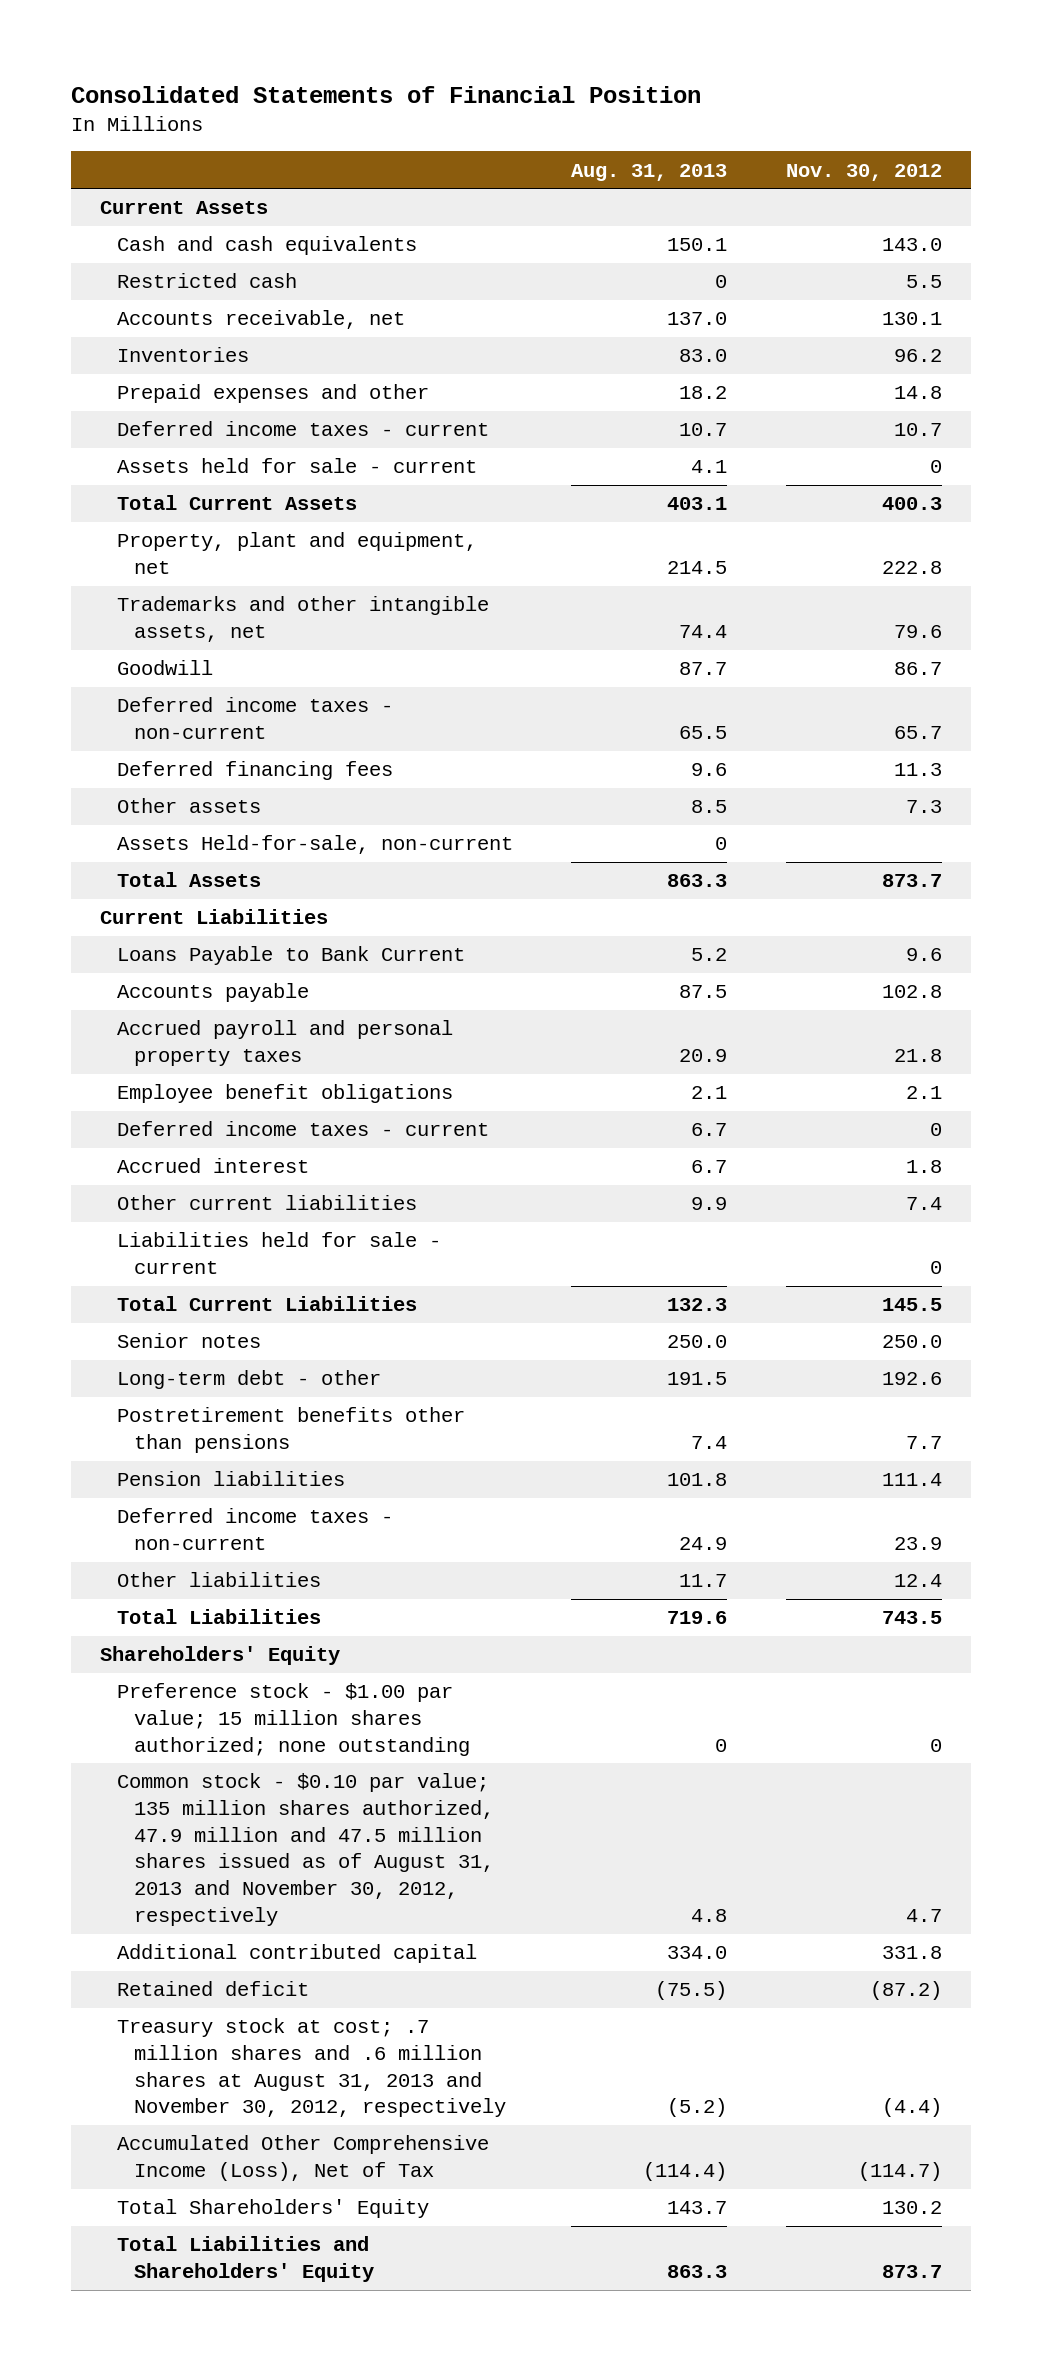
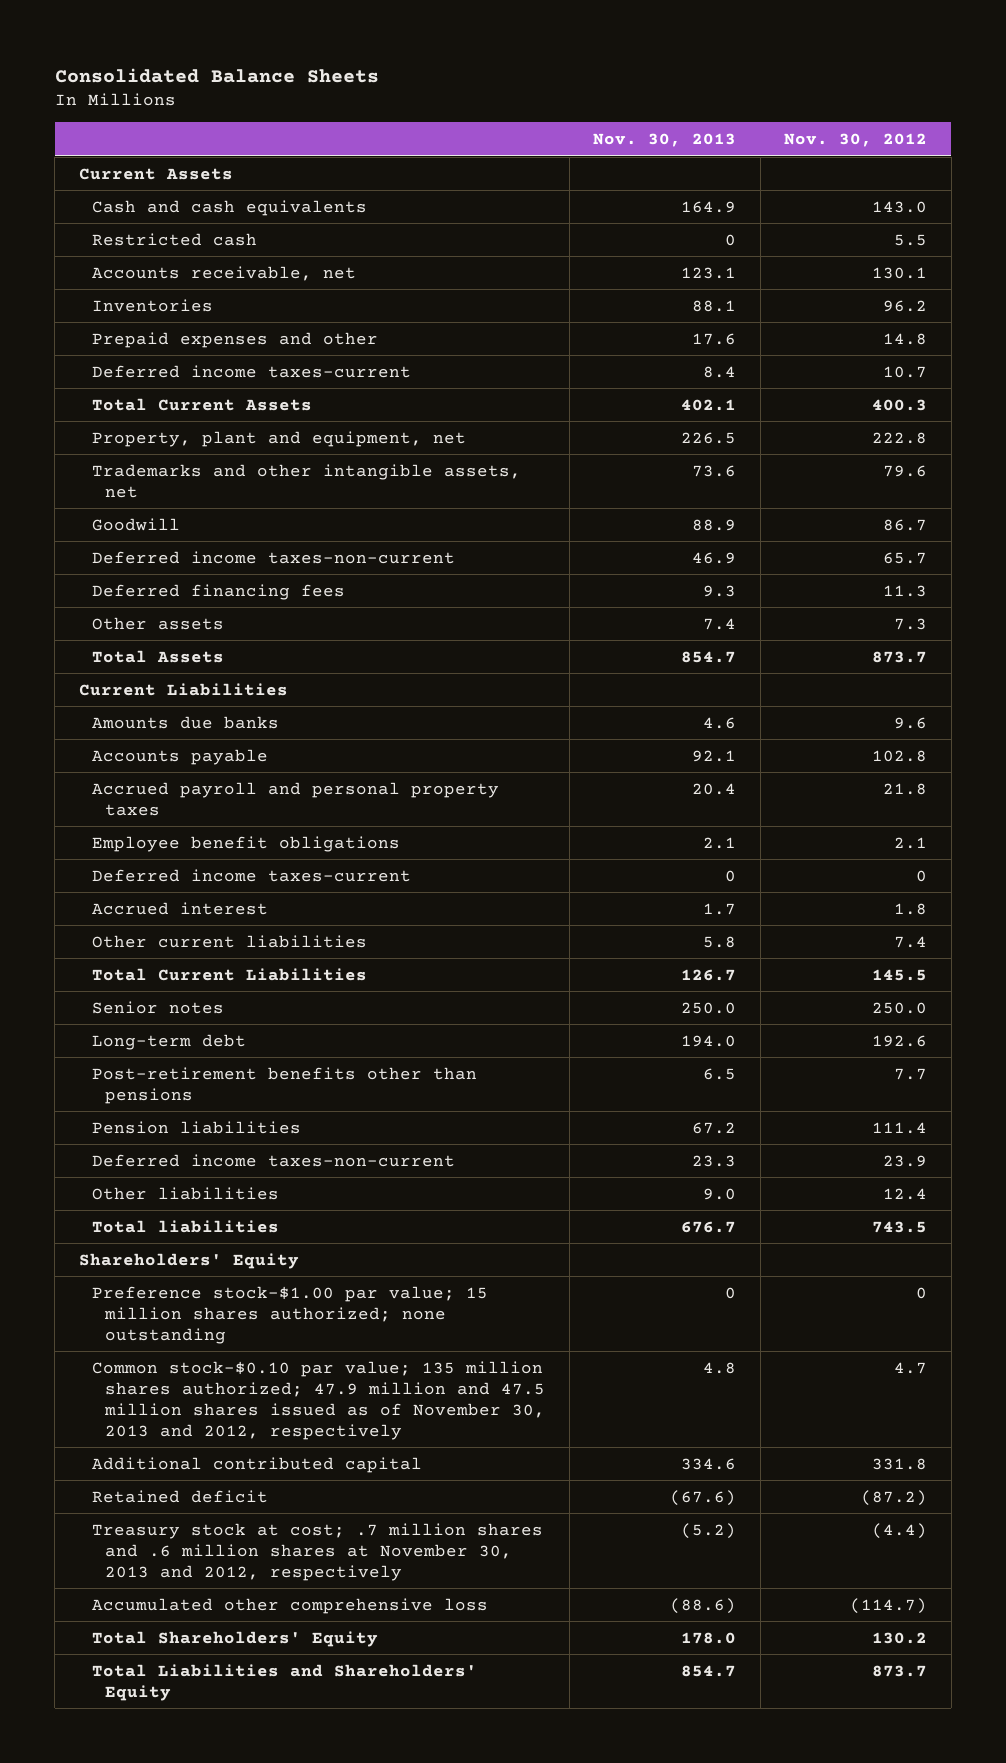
[70,85,701,103] Consolidated Statements of Financial Position -> [54,67,379,83] Consolidated Balance Sheets
[571,163,728,181] Aug. 31, 2013 -> none
none -> [593,133,737,148] Nov. 30, 2013
[117,458,478,474] Assets held for sale - current -> none
[117,421,490,437] Deferred income taxes - current -> [91,364,411,378] Deferred income taxes-current
[117,697,394,739] Deferred income taxes - non-current -> [91,550,455,564] Deferred income taxes-non-current
[117,835,514,855] Assets Held-for-sale, non-current -> none
[117,946,466,966] Loans Payable to Bank Current -> [91,715,279,729] Amounts due banks
[117,1121,490,1137] Deferred income taxes - current -> [91,868,411,882] Deferred income taxes-current
[117,1232,442,1274] Liabilities held for sale - current -> none
[117,1370,382,1390] Long-term debt - other -> [91,1033,246,1050] Long-term debt
[117,1407,466,1453] Postretirement benefits other than pensions -> [91,1066,477,1104] Post-retirement benefits other than pensions
[117,1508,394,1550] Deferred income taxes - non-current -> [91,1153,455,1167] Deferred income taxes-non-current
[117,1609,322,1625] Total Liabilities -> [91,1219,279,1233] Total liabilities
[117,1683,471,1756] Preference stock - $1.00 par value; 15 million shares authorized; none outstanding -> [91,1285,488,1344] Preference stock-$1.00 par value; 15 million shares authorized; none outstanding
[117,1773,495,1927] Common stock - $0.10 par value; 135 million shares authorized, 47.9 million and 47.5 million shares issued as of August 31, 2013 and November 30, 2012, respectively -> [91,1360,546,1440] Common stock-$0.10 par value; 135 million shares authorized; 47.9 million and 47.5 million shares issued as of November 30, 2013 and 2012, respectively
[117,2018,507,2118] Treasury stock at cost; .7 million shares and .6 million shares at August 31, 2013 and November 30, 2012, respectively -> [91,1522,543,1581] Treasury stock at cost; .7 million shares and .6 million shares at November 30, 2013 and 2012, respectively
[117,2135,490,2181] Accumulated Other Comprehensive Income (Loss), Net of Tax -> [91,1597,488,1614] Accumulated other comprehensive loss

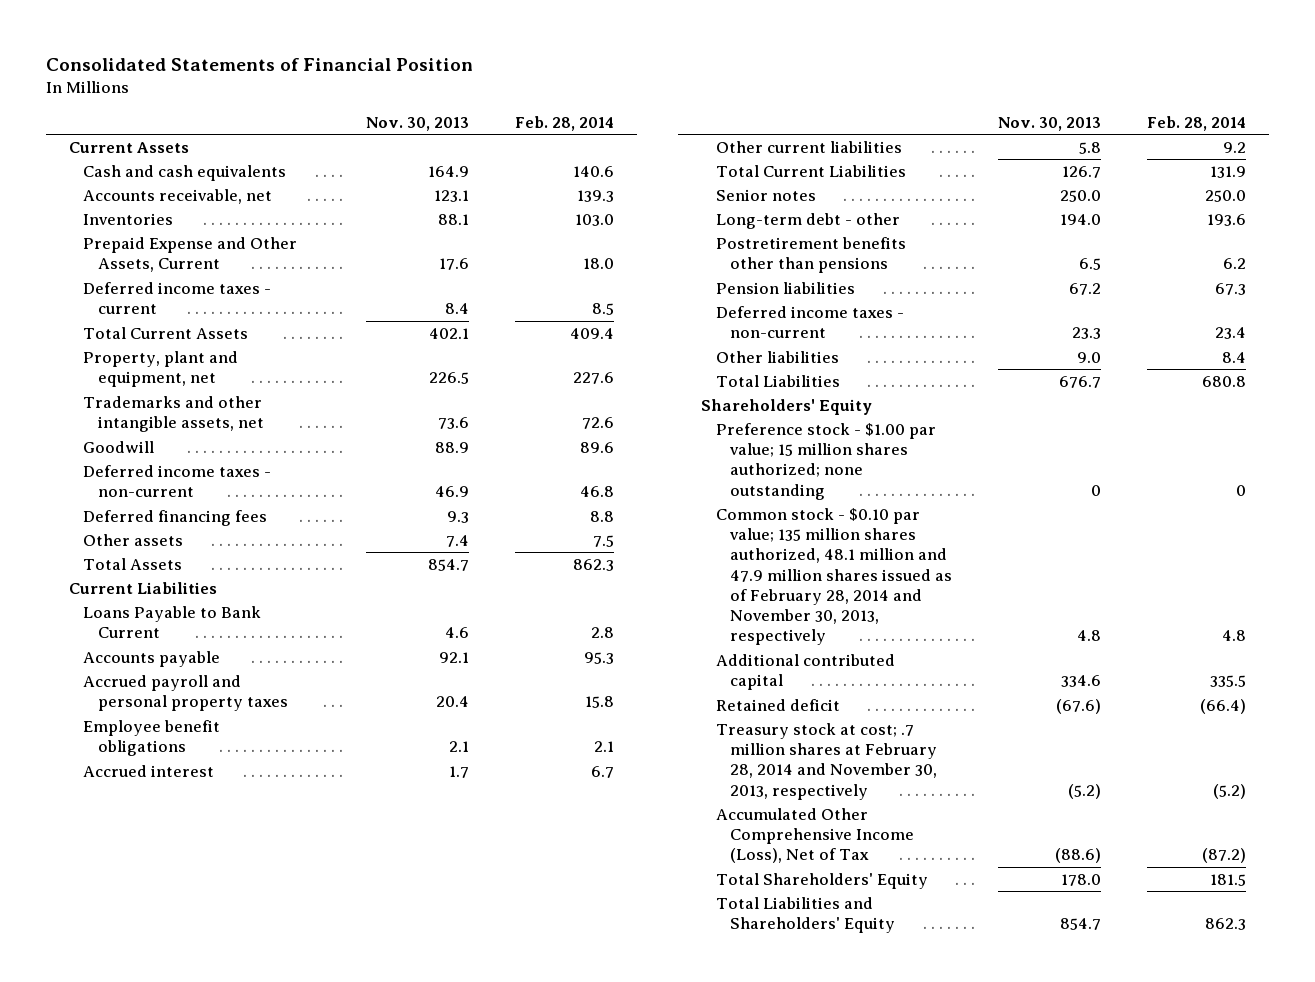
[54,67,379,83] Consolidated Balance Sheets -> [45,58,473,72] Consolidated Statements of Financial Position
[784,133,928,148] Nov. 30, 2012 -> none
none -> [515,115,615,131] Feb. 28, 2014
[91,232,257,246] Restricted cash -> none
[91,331,378,348] Prepaid expenses and other -> [83,236,298,273] Prepaid Expense and Other Assets, Current
[91,364,411,378] Deferred income taxes-current -> [83,281,272,315] Deferred income taxes - current
[91,550,455,564] Deferred income taxes-non-current -> [83,464,272,498] Deferred income taxes - non-current
[91,715,279,729] Amounts due banks -> [83,605,262,639] Loans Payable to Bank Current
[91,868,411,882] Deferred income taxes-current -> none
[91,1033,246,1050] Long-term debt -> [715,212,900,229] Long-term debt - other
[91,1066,477,1104] Post-retirement benefits other than pensions -> [715,236,906,274] Postretirement benefits other than pensions
[91,1153,455,1167] Deferred income taxes-non-current -> [715,305,904,339] Deferred income taxes - non-current
[91,1219,279,1233] Total liabilities -> [715,374,840,387] Total Liabilities
[91,1285,488,1344] Preference stock-$1.00 par value; 15 million shares authorized; none outstanding -> [715,422,936,500] Preference stock - $1.00 par value; 15 million shares authorized; none outstanding
[91,1360,546,1440] Common stock-$0.10 par value; 135 million shares authorized; 47.9 million and 47.5 million shares issued as of November 30, 2013 and 2012, respectively -> [715,507,952,646] Common stock - $0.10 par value; 135 million shares authorized, 48.1 million and 47.9 million shares issued as of February 28, 2014 and November 30, 2013, respectively
[91,1522,543,1581] Treasury stock at cost; .7 million shares and .6 million shares at November 30, 2013 and 2012, respectively -> [715,722,937,800] Treasury stock at cost; .7 million shares at February 28, 2014 and November 30, 2013, respectively
[91,1597,488,1614] Accumulated other comprehensive loss -> [715,807,914,864] Accumulated Other Comprehensive Income (Loss), Net of Tax

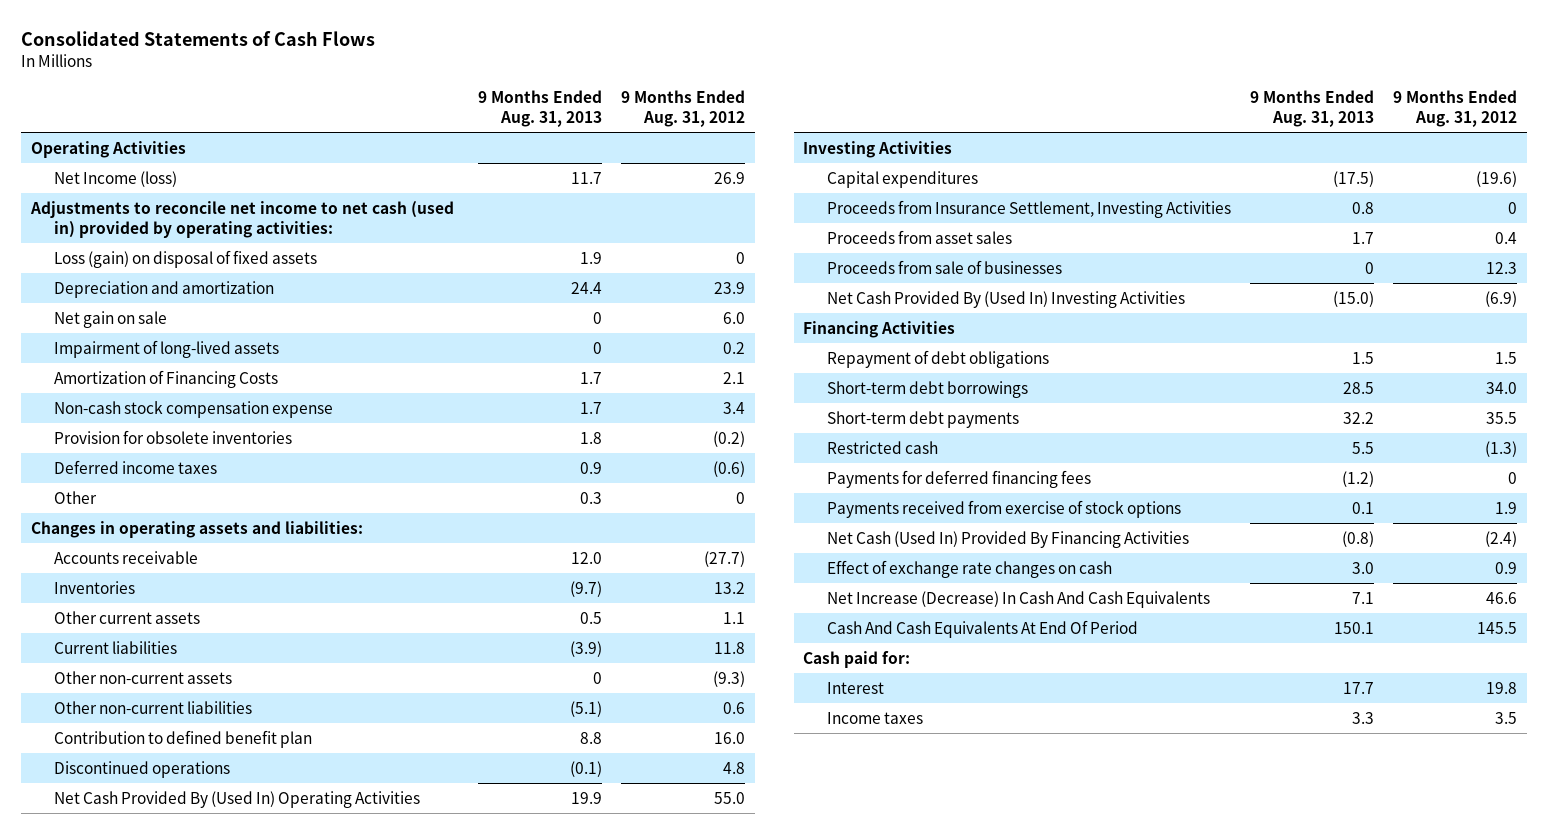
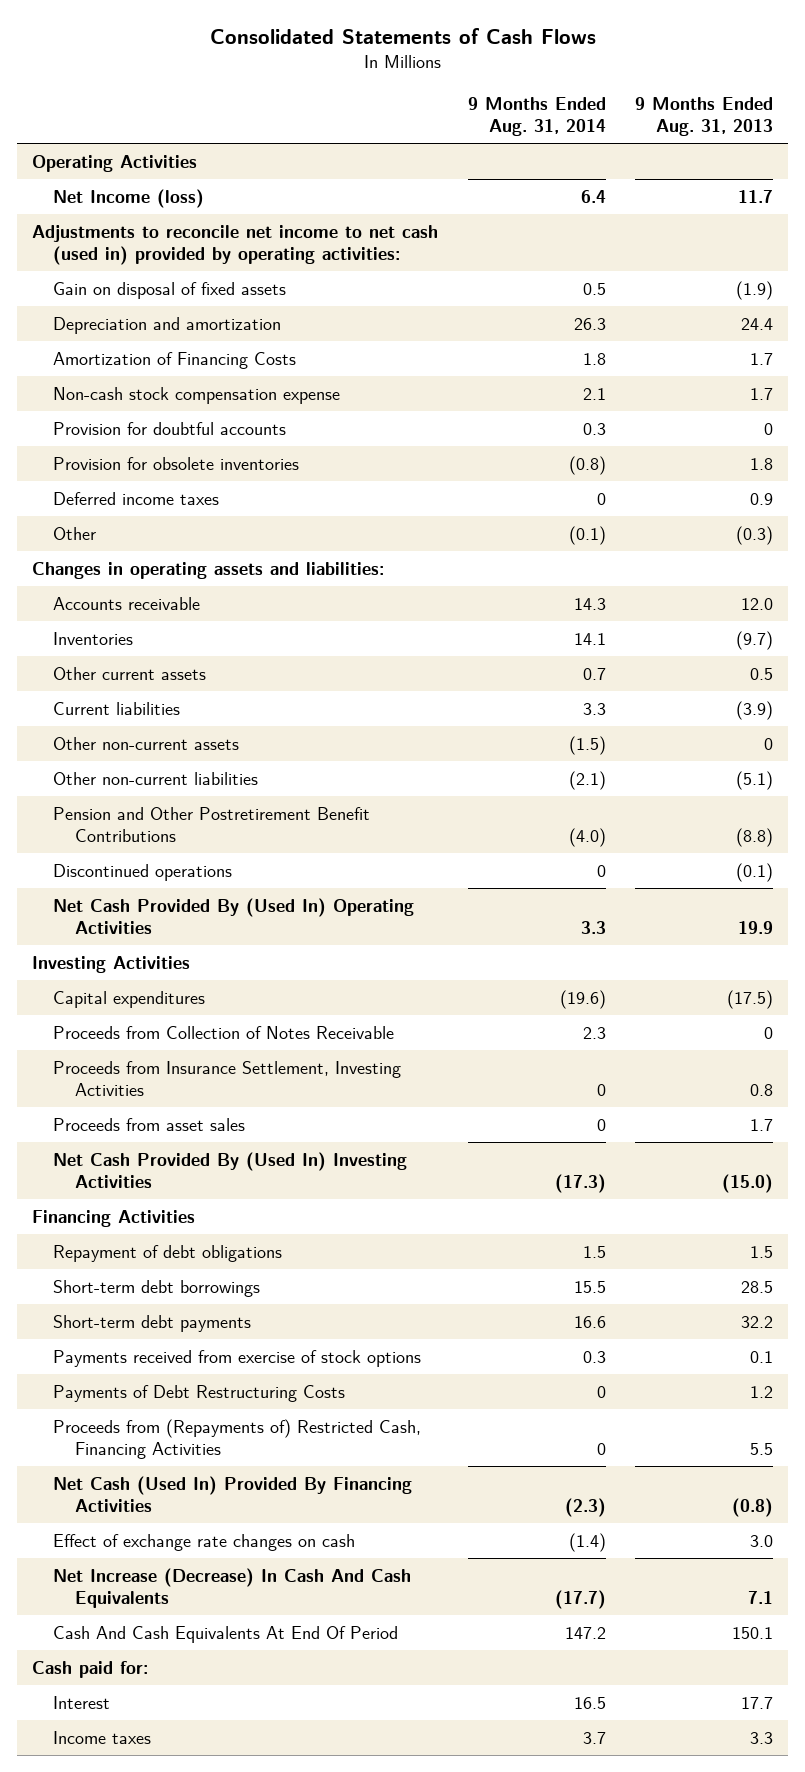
[620,90,745,127] 9 Months Ended Aug. 31, 2012 -> none
none -> [467,97,606,136] 9 Months Ended Aug. 31, 2014
[54,249,318,268] Loss (gain) on disposal of fixed assets -> [53,281,287,299] Gain on disposal of fixed assets
[579,251,602,264] 1.9 -> [736,280,774,300] (1.9)
[54,310,168,328] Net gain on sale -> none
[54,339,280,358] Impairment of long-lived assets -> none
none -> [53,421,287,435] Provision for doubtful accounts
[579,491,602,504] 0.3 -> [736,525,774,545] (0.3)
[54,729,313,748] Contribution to defined benefit plan -> none
none -> [53,806,371,842] Pension and Other Postretirement Benefit Contributions
none -> [53,1025,395,1039] Proceeds from Collection of Notes Receivable
[826,259,1062,274] Proceeds from sale of businesses -> none
[826,440,938,454] Restricted cash -> none
[826,469,1091,488] Payments for deferred financing fees -> none
none -> [53,1384,346,1402] Payments of Debt Restructuring Costs
none -> [53,1418,422,1459] Proceeds from (Repayments of) Restricted Cash, Financing Activities

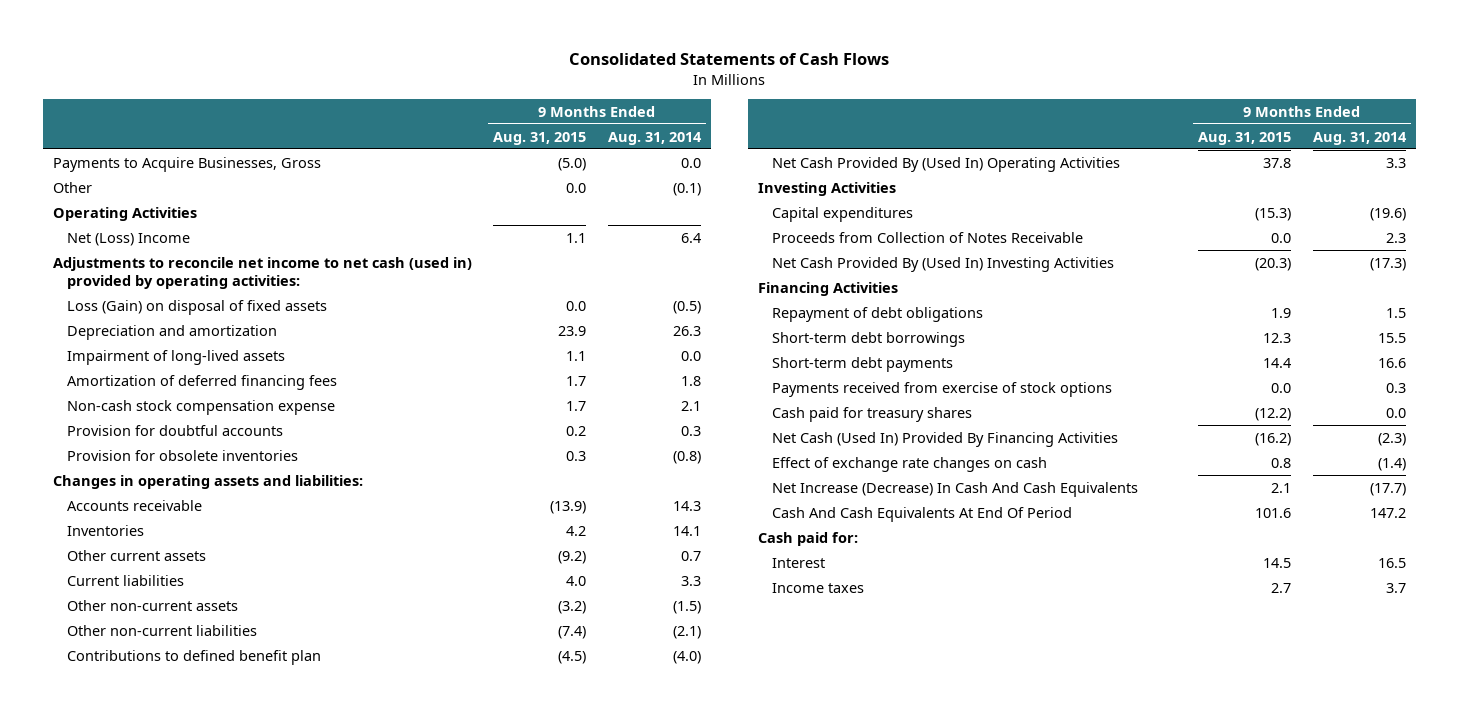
[635,97,774,136] 9 Months Ended Aug. 31, 2013 -> none
none -> [493,131,587,145] Aug. 31, 2015
none -> [53,156,322,172] Payments to Acquire Businesses, Gross
[53,526,97,540] Other -> [53,181,93,193] Other
[53,188,205,208] Net Income (loss) -> [66,232,190,246] Net (Loss) Income
[53,281,287,299] Gain on disposal of fixed assets -> [66,299,327,315] Loss (Gain) on disposal of fixed assets
[582,282,606,295] 0.5 -> [672,300,701,314] (0.5)
none -> [66,349,285,365] Impairment of long-lived assets
[53,351,297,369] Amortization of Financing Costs -> [66,374,337,390] Amortization of deferred financing fees
[53,491,220,505] Deferred income taxes -> none
[53,863,233,881] Discontinued operations -> none
[53,806,371,842] Pension and Other Postretirement Benefit Contributions -> [66,649,321,665] Contributions to defined benefit plan
[53,1060,402,1096] Proceeds from Insurance Settlement, Investing Activities -> none
[53,1117,246,1131] Proceeds from asset sales -> none
[53,1384,346,1402] Payments of Debt Restructuring Costs -> none
[53,1418,422,1459] Proceeds from (Repayments of) Restricted Cash, Financing Activities -> none
none -> [771,406,972,422] Cash paid for treasury shares

